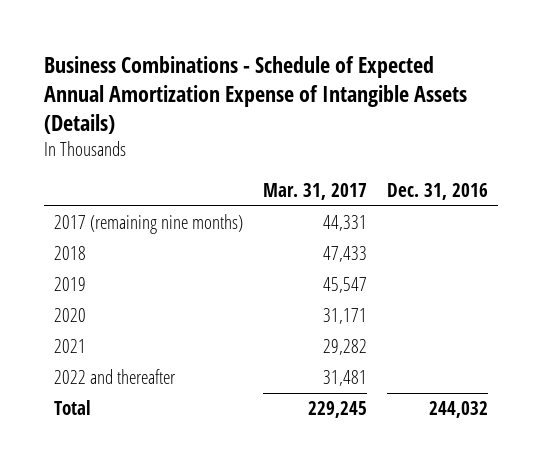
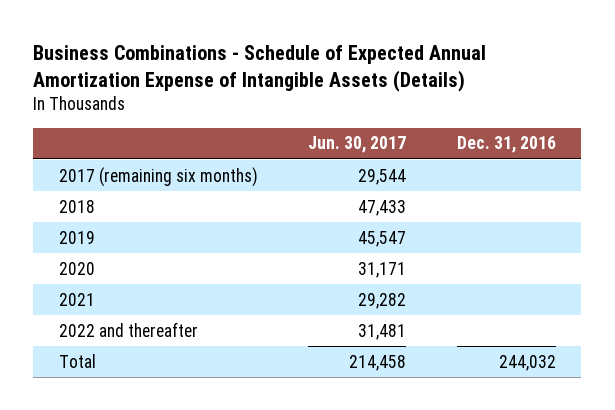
[262,183,367,201] Mar. 31, 2017 -> none
none -> [308,136,407,154] Jun. 30, 2017
[53,214,243,235] 2017 (remaining nine months) -> [58,166,258,187] 2017 (remaining six months)

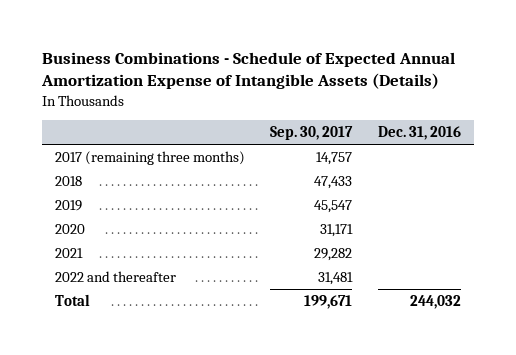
[308,136,407,154] Jun. 30, 2017 -> none
none -> [270,125,354,140] Sep. 30, 2017
[58,166,258,187] 2017 (remaining six months) -> [54,151,245,166] 2017 (remaining three months)

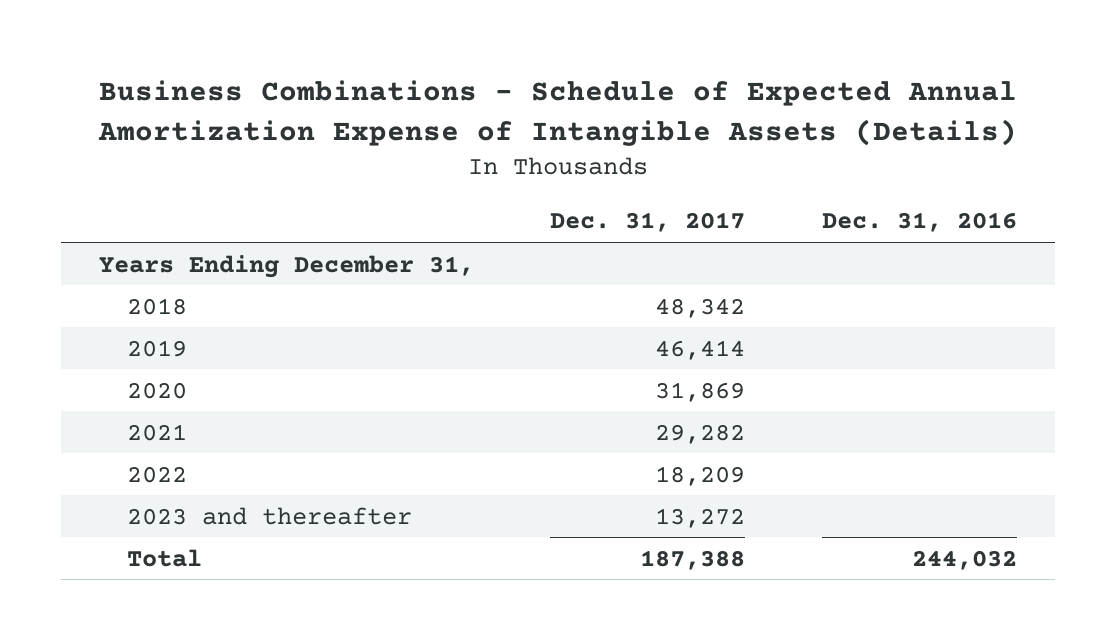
[270,125,354,140] Sep. 30, 2017 -> none
none -> [550,212,746,233] Dec. 31, 2017
[54,151,245,166] 2017 (remaining three months) -> none
none -> [98,254,474,278] Years Ending December 31,
none -> [127,465,188,483] 2022
[54,271,176,283] 2022 and thereafter -> [127,506,413,525] 2023 and thereafter

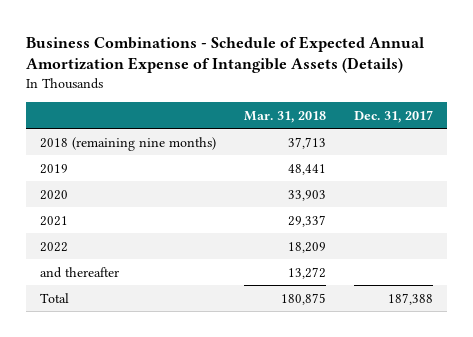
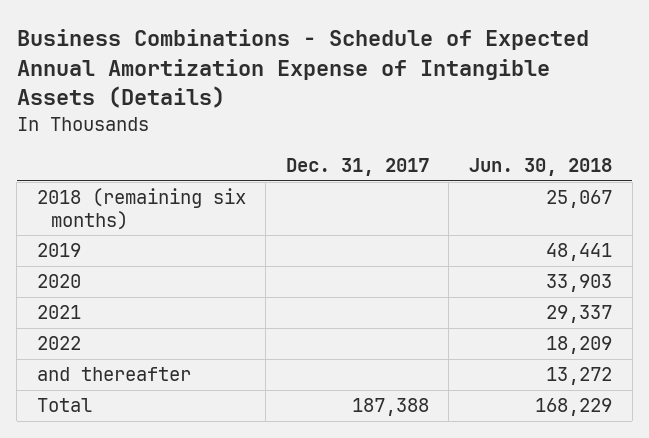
[244,110,327,123] Mar. 31, 2018 -> none
none -> [468,158,612,177] Jun. 30, 2018
[40,136,217,151] 2018 (remaining nine months) -> [36,188,246,230] 2018 (remaining six months)

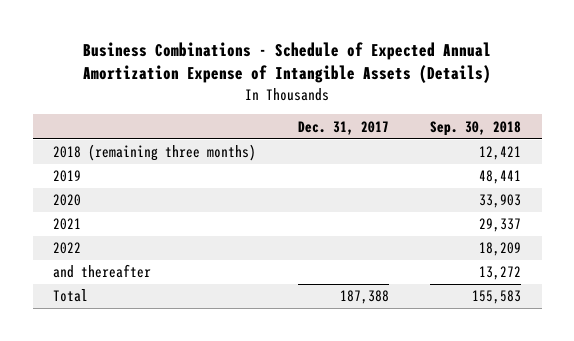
[468,158,612,177] Jun. 30, 2018 -> none
none -> [430,120,522,136] Sep. 30, 2018
[36,188,246,230] 2018 (remaining six months) -> [53,144,257,162] 2018 (remaining three months)

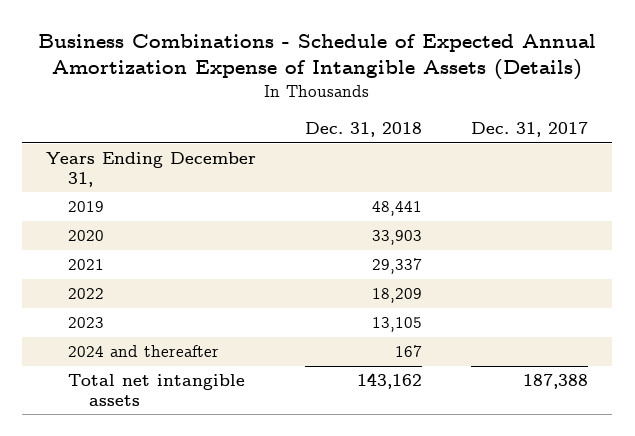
[430,120,522,136] Sep. 30, 2018 -> none
none -> [305,122,423,138] Dec. 31, 2018
[53,144,257,162] 2018 (remaining three months) -> none
none -> [46,152,257,187] Years Ending December 31,
none -> [67,317,104,329] 2023
[53,264,152,279] and thereafter -> [67,345,219,358] 2024 and thereafter
[53,289,89,303] Total -> [67,374,245,406] Total net intangible assets

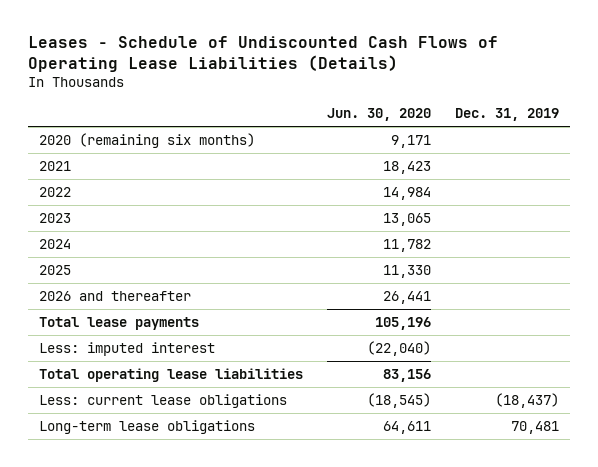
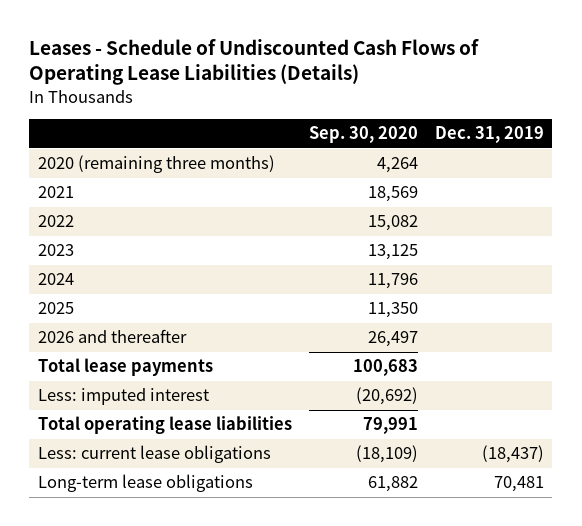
[326,108,431,122] Jun. 30, 2020 -> none
none -> [308,126,418,144] Sep. 30, 2020
[39,132,256,148] 2020 (remaining six months) -> [37,155,275,174] 2020 (remaining three months)

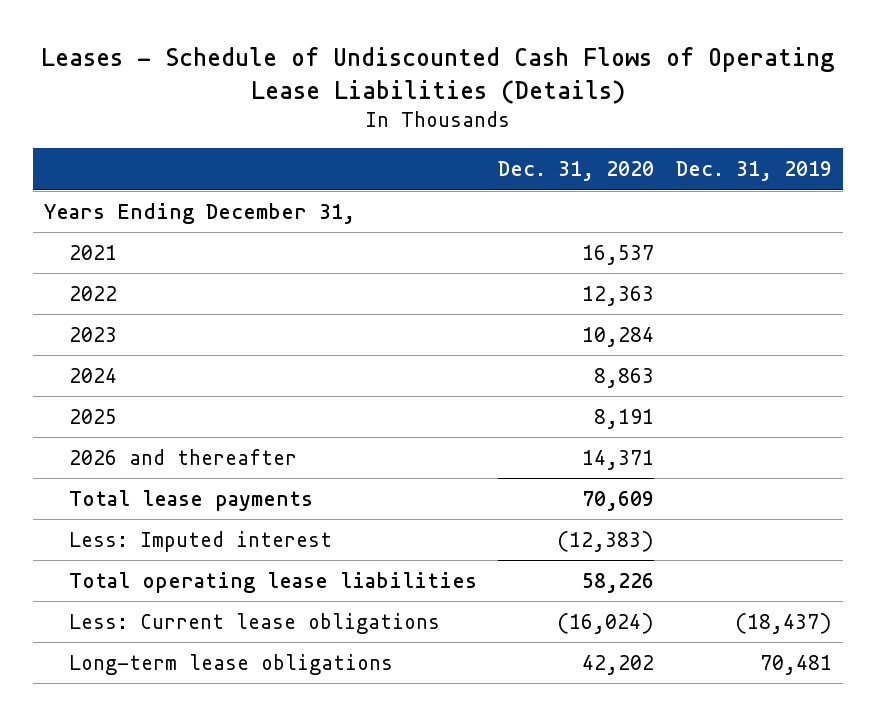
[308,126,418,144] Sep. 30, 2020 -> none
none -> [498,161,655,182] Dec. 31, 2020
[37,155,275,174] 2020 (remaining three months) -> none
none -> [44,202,356,224] Years Ending December 31,
[37,388,209,406] Less: imputed interest -> [68,530,332,552] Less: Imputed interest
[37,445,271,464] Less: current lease obligations -> [68,612,440,634] Less: Current lease obligations

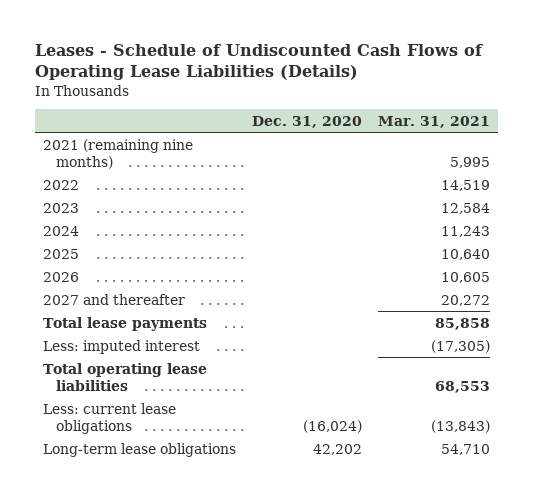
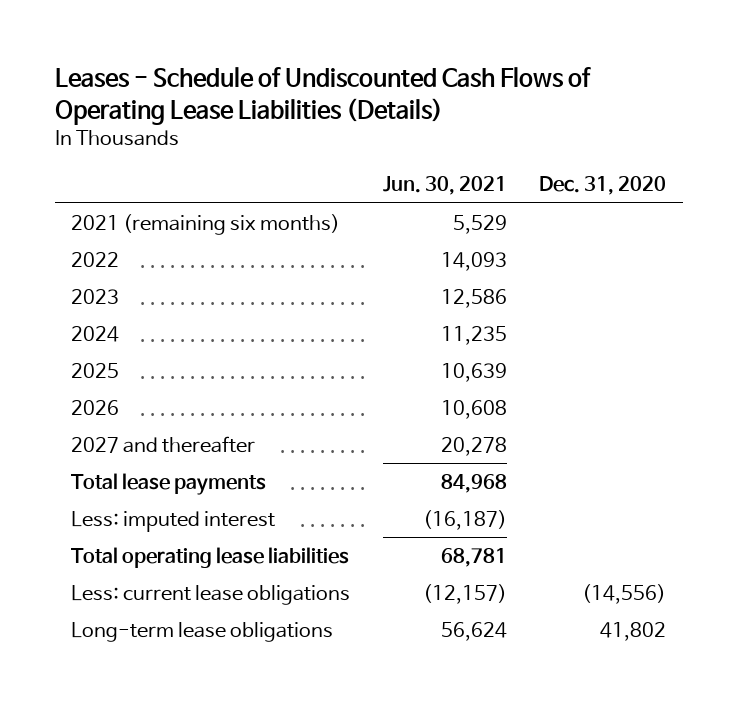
[377,115,490,128] Mar. 31, 2021 -> none
none -> [382,176,507,196] Jun. 30, 2021
[42,138,193,169] 2021 (remaining nine months) -> [71,214,341,236] 2021 (remaining six months)
[302,419,362,433] (16,024) -> [582,584,667,605] (14,556)
[312,443,362,455] 42,202 -> [600,622,667,642] 41,802

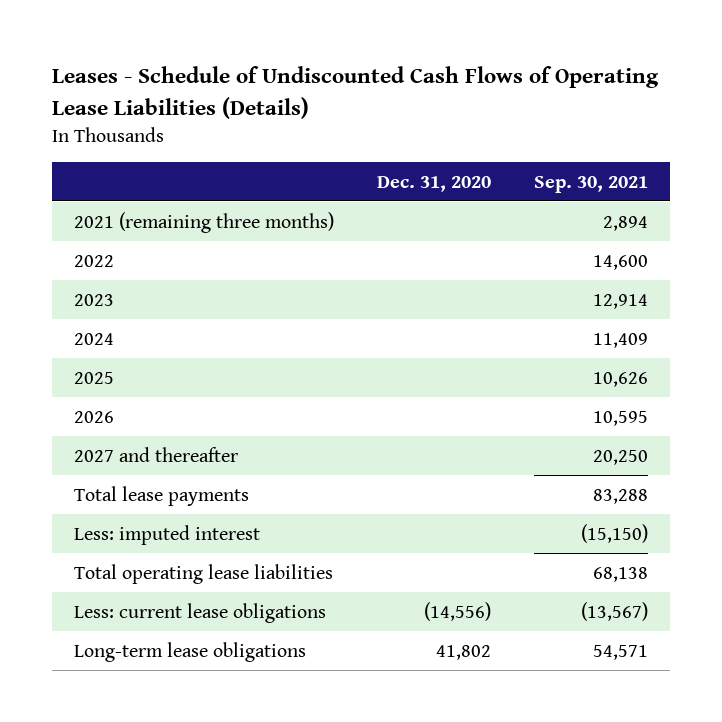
[382,176,507,196] Jun. 30, 2021 -> none
none -> [534,175,649,193] Sep. 30, 2021
[71,214,341,236] 2021 (remaining six months) -> [73,211,334,233] 2021 (remaining three months)

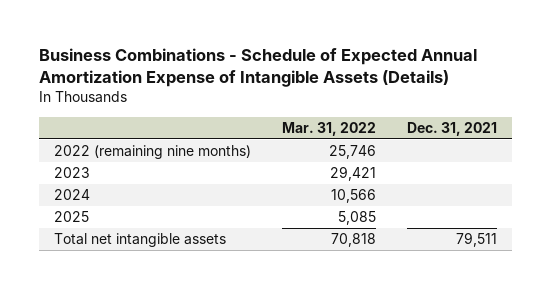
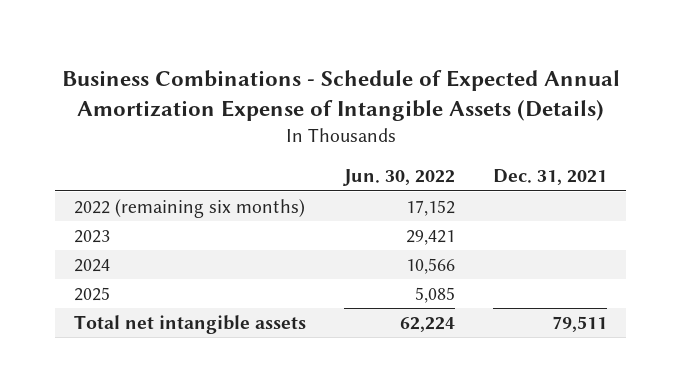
[282,121,377,136] Mar. 31, 2022 -> none
none -> [343,169,456,187] Jun. 30, 2022
[54,145,252,160] 2022 (remaining nine months) -> [74,198,306,218] 2022 (remaining six months)

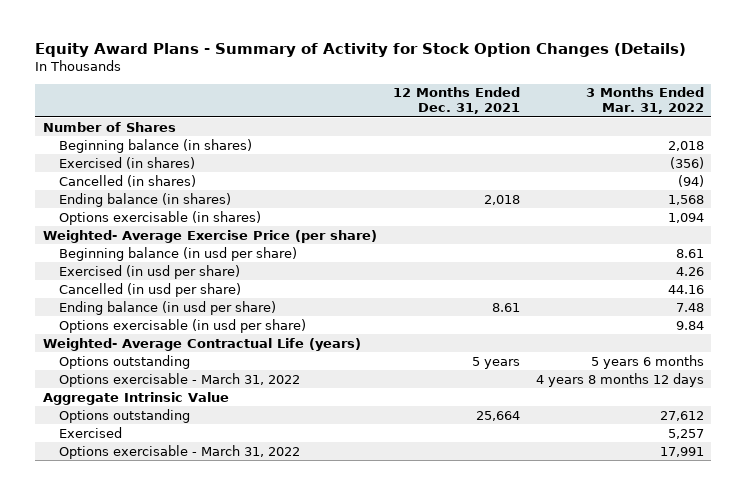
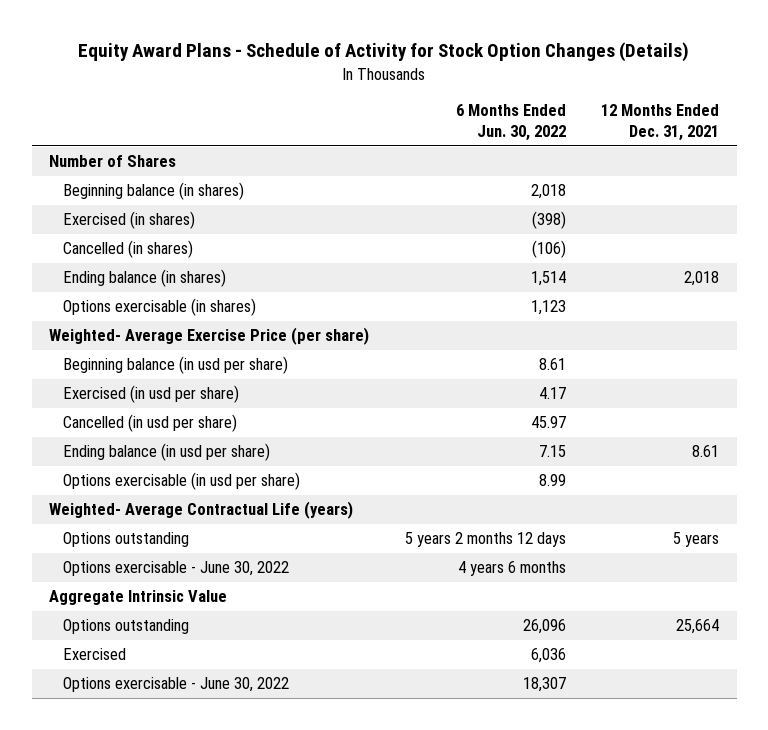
[35,43,687,58] Equity Award Plans - Summary of Activity for Stock Option Changes (Details) -> [78,42,690,63] Equity Award Plans - Schedule of Activity for Stock Option Changes (Details)
[585,87,704,115] 3 Months Ended Mar. 31, 2022 -> none
none -> [455,104,566,142] 6 Months Ended Jun. 30, 2022
[59,372,301,387] Options exercisable - March 31, 2022 -> [63,561,290,577] Options exercisable - June 30, 2022
[59,444,301,459] Options exercisable - March 31, 2022 -> [63,677,290,693] Options exercisable - June 30, 2022

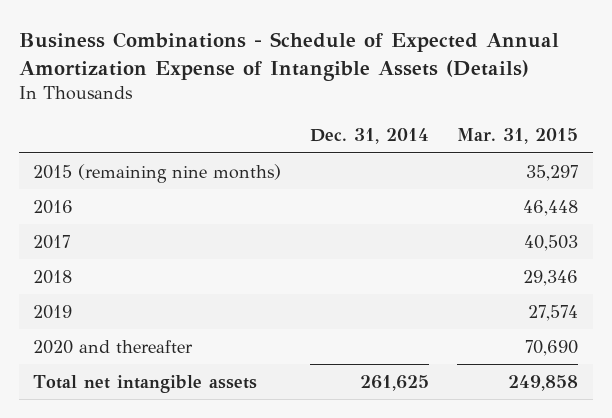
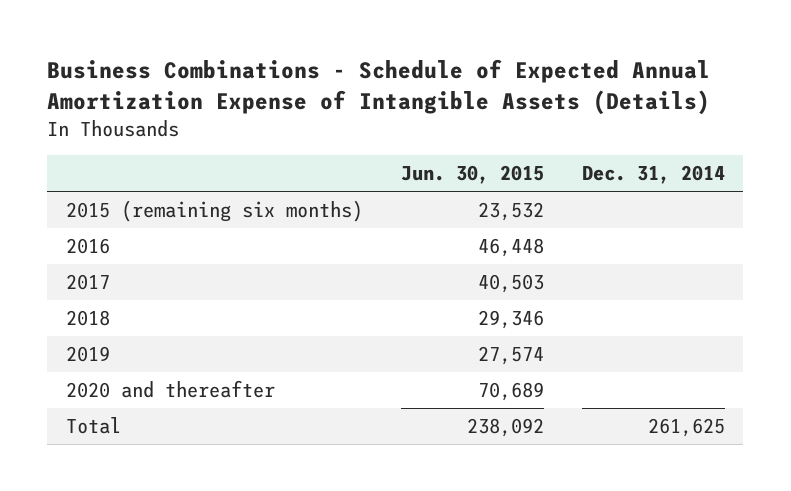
[457,128,579,145] Mar. 31, 2015 -> none
none -> [400,165,544,185] Jun. 30, 2015
[33,163,282,183] 2015 (remaining nine months) -> [66,199,364,222] 2015 (remaining six months)
[33,374,258,393] Total net intangible assets -> [66,416,122,434] Total

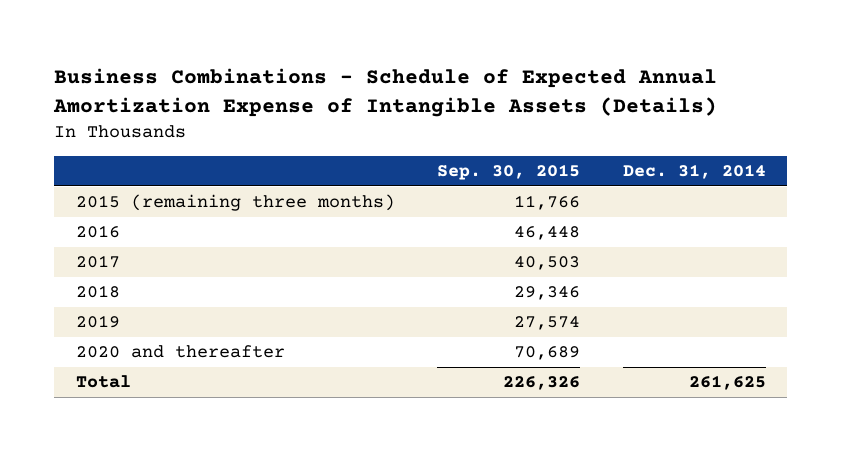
[400,165,544,185] Jun. 30, 2015 -> none
none -> [437,164,581,181] Sep. 30, 2015
[66,199,364,222] 2015 (remaining six months) -> [75,194,395,212] 2015 (remaining three months)

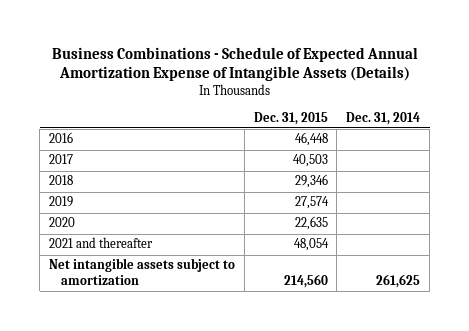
[437,164,581,181] Sep. 30, 2015 -> none
none -> [253,111,328,125] Dec. 31, 2015
[75,194,395,212] 2015 (remaining three months) -> none
none -> [49,217,76,228] 2020
[75,345,285,359] 2020 and thereafter -> [49,237,154,249] 2021 and thereafter
[75,375,131,389] Total -> [49,258,236,286] Net intangible assets subject to amortization

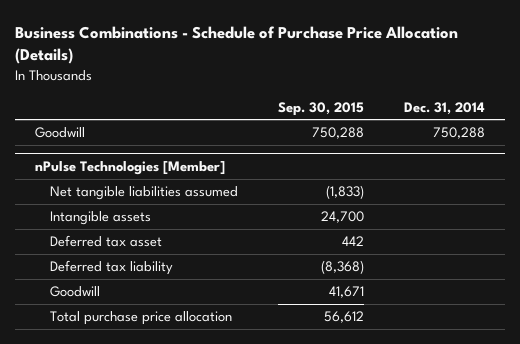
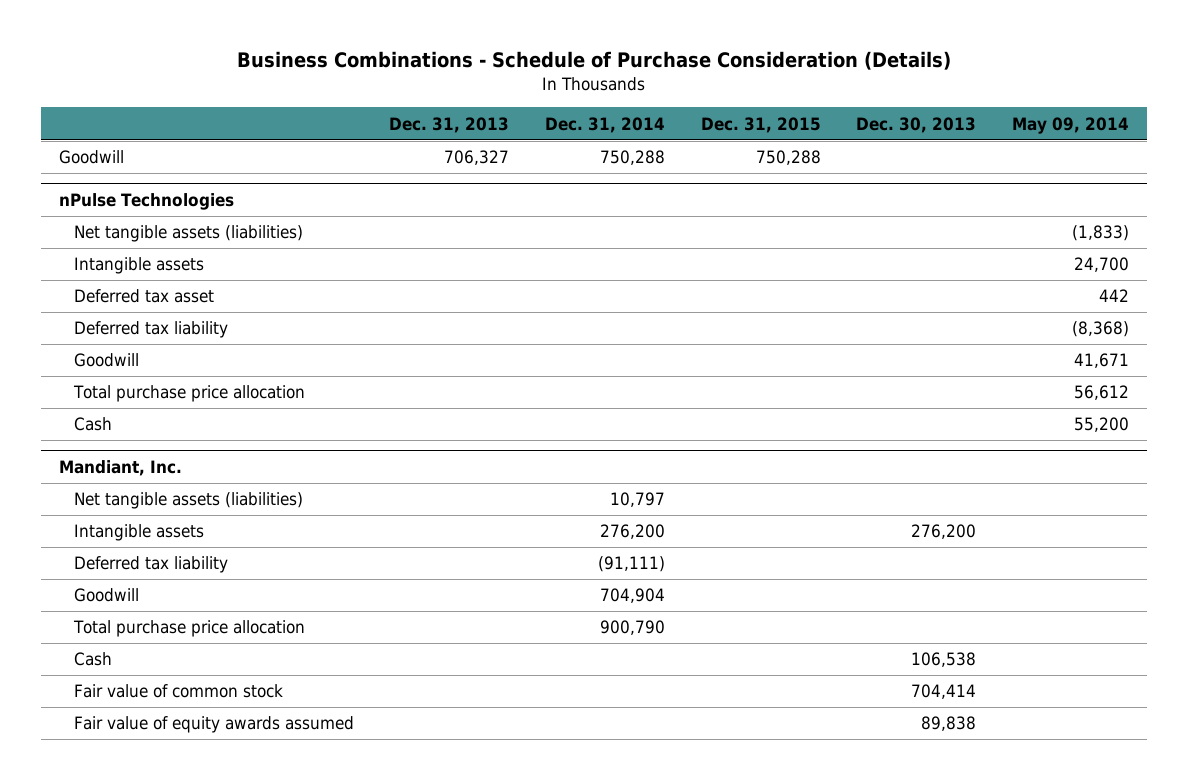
[15,25,459,65] Business Combinations - Schedule of Purchase Price Allocation (Details) -> [236,51,951,71] Business Combinations - Schedule of Purchase Consideration (Details)
[277,101,364,116] Sep. 30, 2015 -> none
none -> [389,116,510,133] Dec. 31, 2013
none -> [700,116,821,133] Dec. 31, 2015
none -> [856,116,977,133] Dec. 30, 2013
none -> [1011,116,1129,134] May 09, 2014
[35,161,226,176] nPulse Technologies [Member] -> [58,192,234,210] nPulse Technologies
[50,186,239,201] Net tangible liabilities assumed -> [73,225,303,243] Net tangible assets (liabilities)
none -> [73,417,112,432] Cash
none -> [58,459,182,476] Mandiant, Inc.
none -> [73,492,303,510] Net tangible assets (liabilities)
none -> [73,524,204,542] Intangible assets
none -> [73,556,228,574] Deferred tax liability
none -> [73,588,139,603] Goodwill
none -> [72,620,305,638] Total purchase price allocation
none -> [73,652,112,667] Cash
none -> [73,684,283,699] Fair value of common stock
none -> [73,716,354,734] Fair value of equity awards assumed

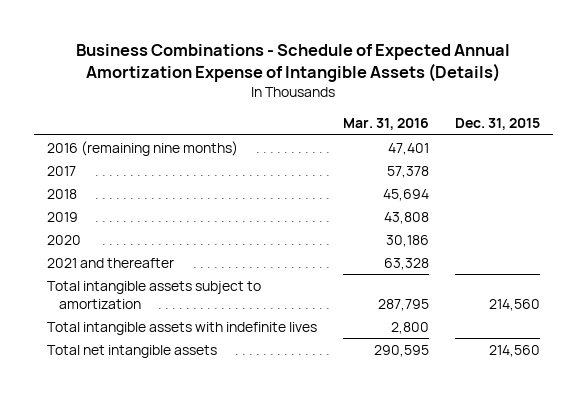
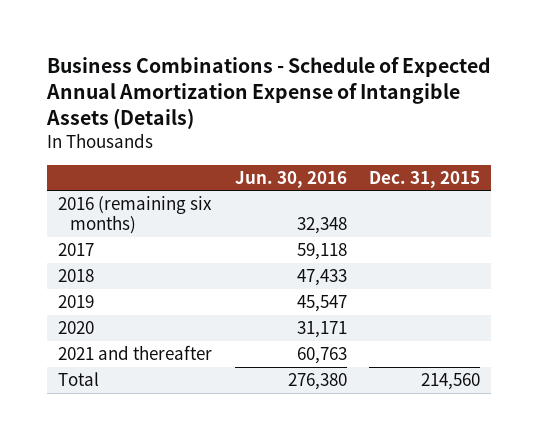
[342,118,429,131] Mar. 31, 2016 -> none
none -> [234,170,347,188] Jun. 30, 2016
[46,140,238,156] 2016 (remaining nine months) -> [57,196,212,235] 2016 (remaining six months)
[46,321,317,335] Total intangible assets with indefinite lives -> none
[46,344,217,358] Total net intangible assets -> none
[46,280,261,309] Total intangible assets subject to amortization -> [57,372,99,387] Total

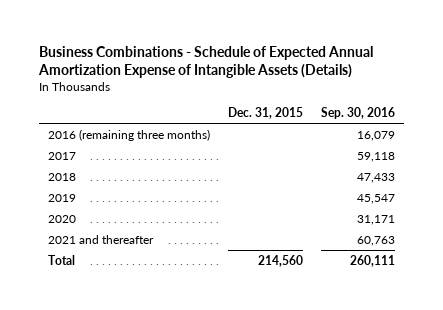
[234,170,347,188] Jun. 30, 2016 -> none
none -> [321,107,396,120] Sep. 30, 2016
[57,196,212,235] 2016 (remaining six months) -> [48,128,211,141] 2016 (remaining three months)

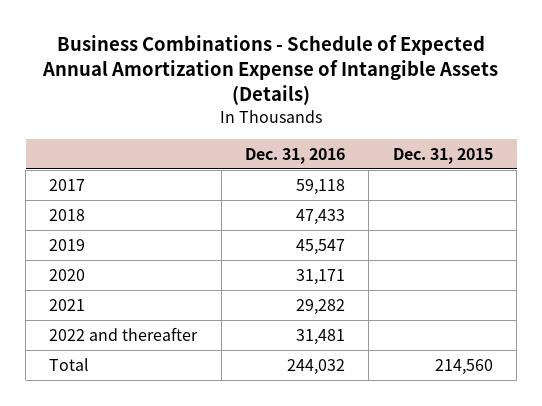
[321,107,396,120] Sep. 30, 2016 -> none
none -> [245,147,346,164] Dec. 31, 2016
[48,128,211,141] 2016 (remaining three months) -> none
none -> [49,298,86,311] 2021
[48,234,155,244] 2021 and thereafter -> [49,326,199,341] 2022 and thereafter

